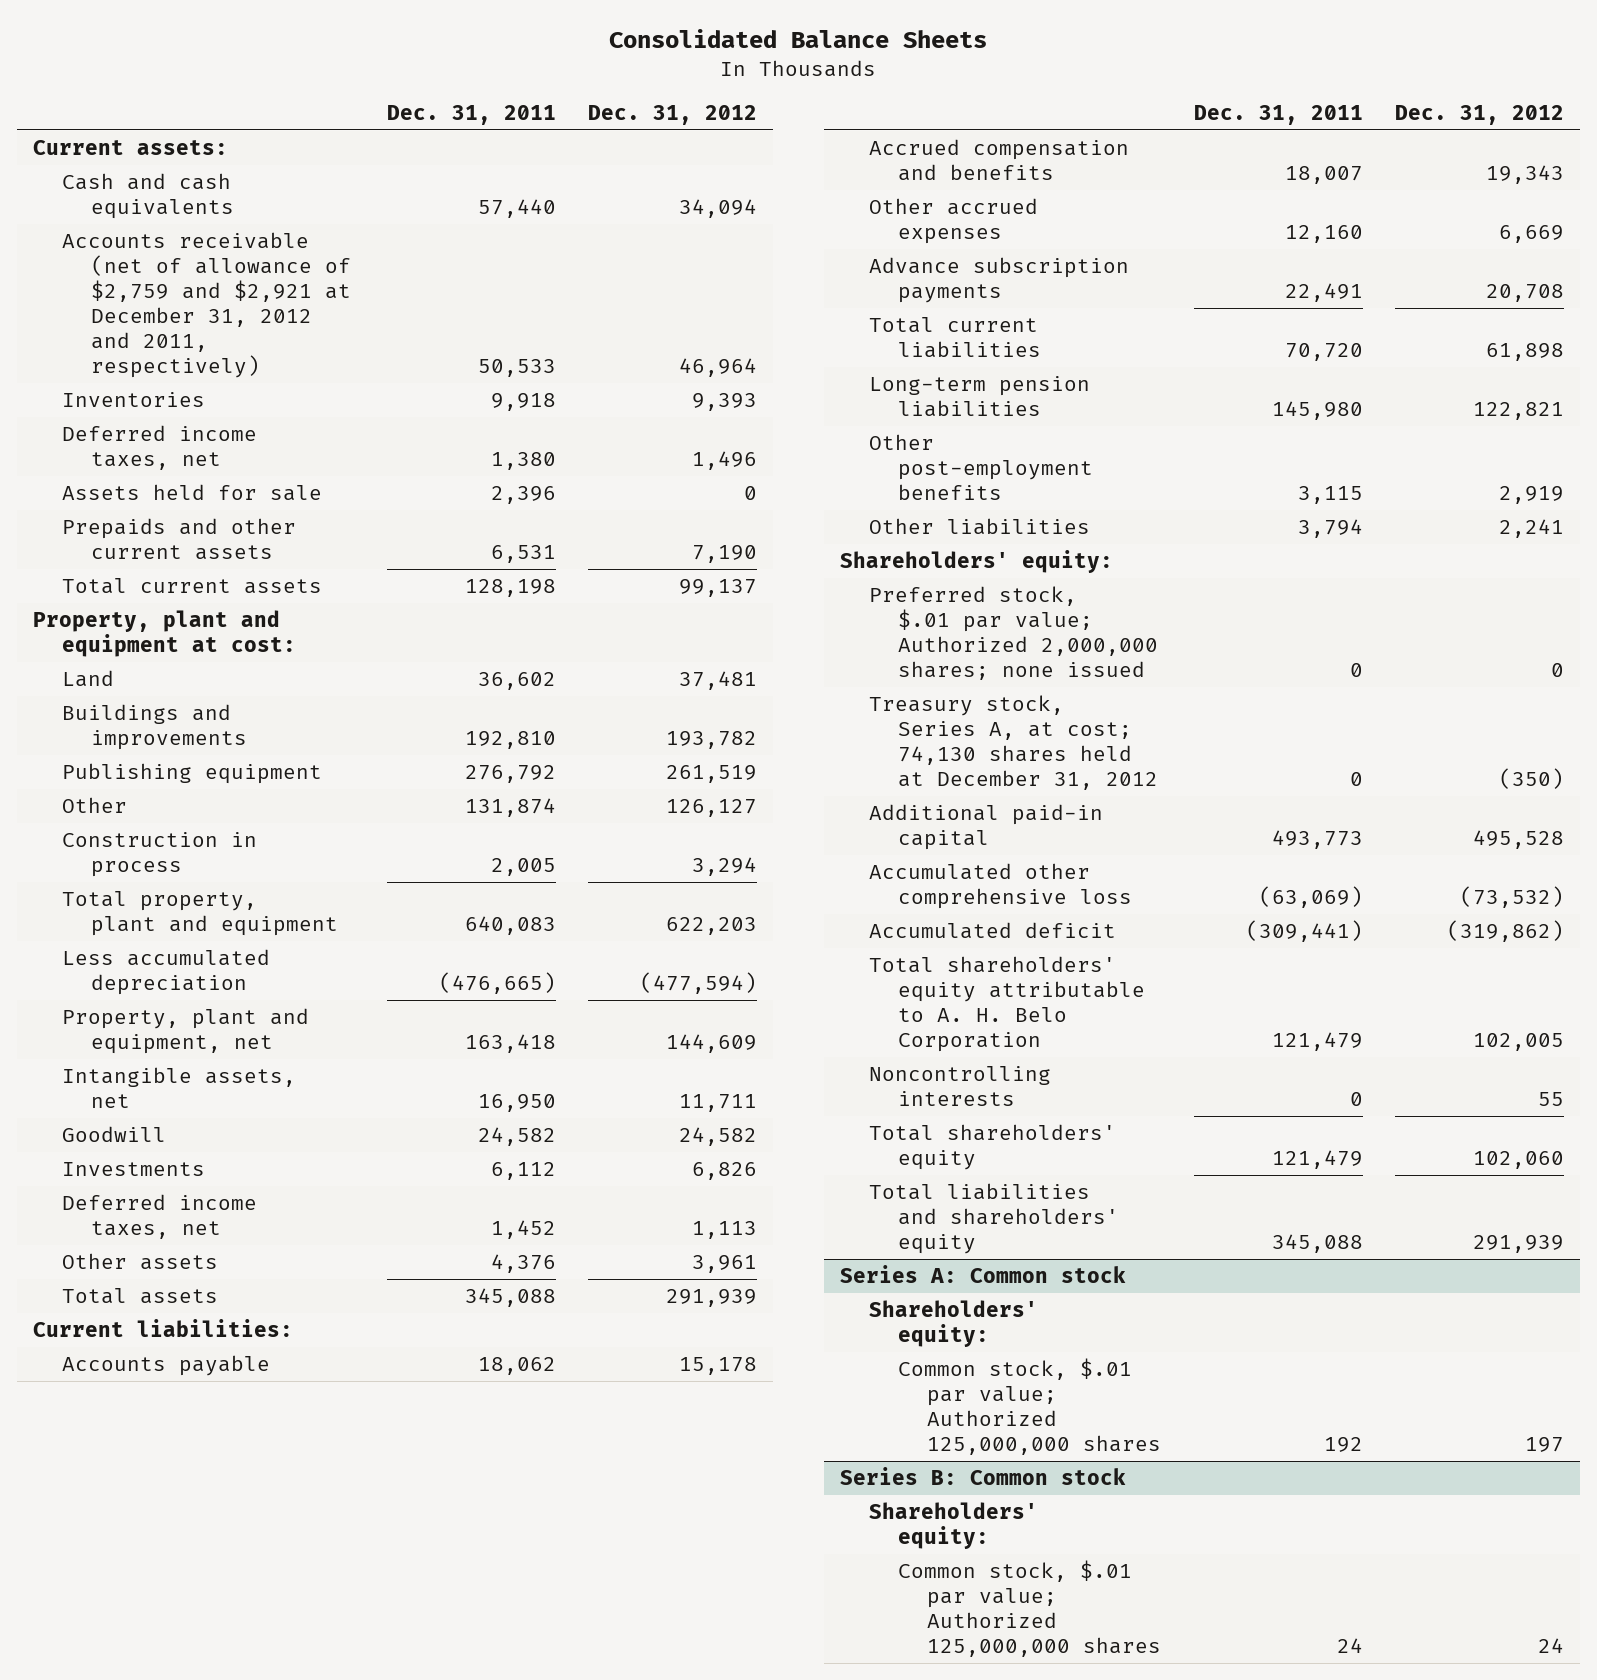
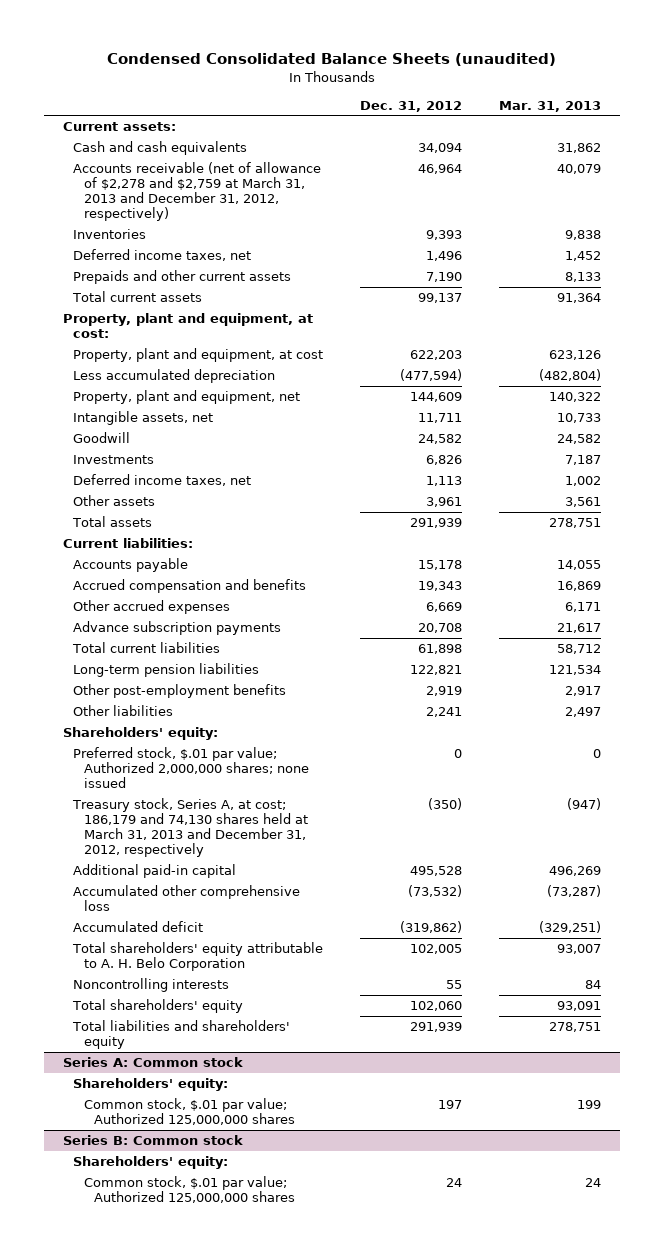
[609,29,988,49] Consolidated Balance Sheets -> [106,53,556,67] Condensed Consolidated Balance Sheets (unaudited)
[386,104,556,125] Dec. 31, 2011 -> none
none -> [499,100,602,112] Mar. 31, 2013
[61,231,352,379] Accounts receivable (net of allowance of $2,759 and $2,921 at December 31, 2012 and 2011, respectively) -> [73,161,322,222] Accounts receivable (net of allowance of $2,278 and $2,759 at March 31, 2013 and December 31, 2012, respectively)
[61,483,322,501] Assets held for sale -> none
[61,669,114,687] Land -> none
[61,703,248,751] Buildings and improvements -> none
[61,762,322,784] Publishing equipment -> none
[61,796,127,813] Other -> none
[61,831,257,878] Construction in process -> none
[32,609,296,658] Property, plant and equipment at cost: -> [62,312,313,339] Property, plant and equipment, at cost:
[61,890,339,937] Total property, plant and equipment -> [73,347,324,362] Property, plant and equipment, at cost
[869,694,1159,791] Treasury stock, Series A, at cost; 74,130 shares held at December 31, 2012 -> [72,797,308,858] Treasury stock, Series A, at cost; 186,179 and 74,130 shares held at March 31, 2013 and December 31, 2012, respectively

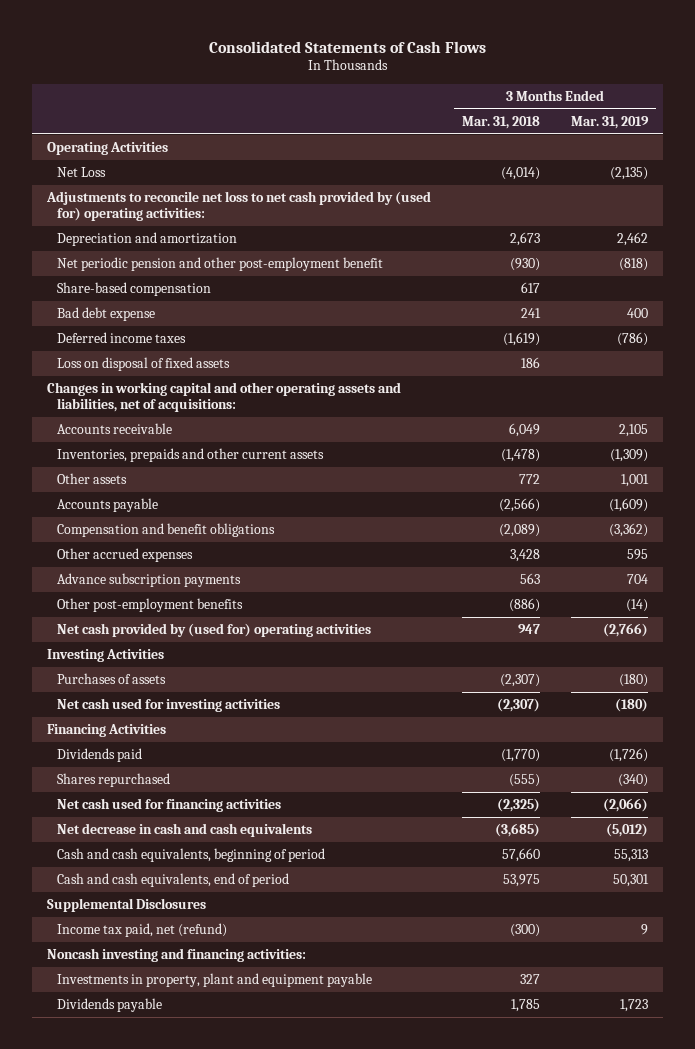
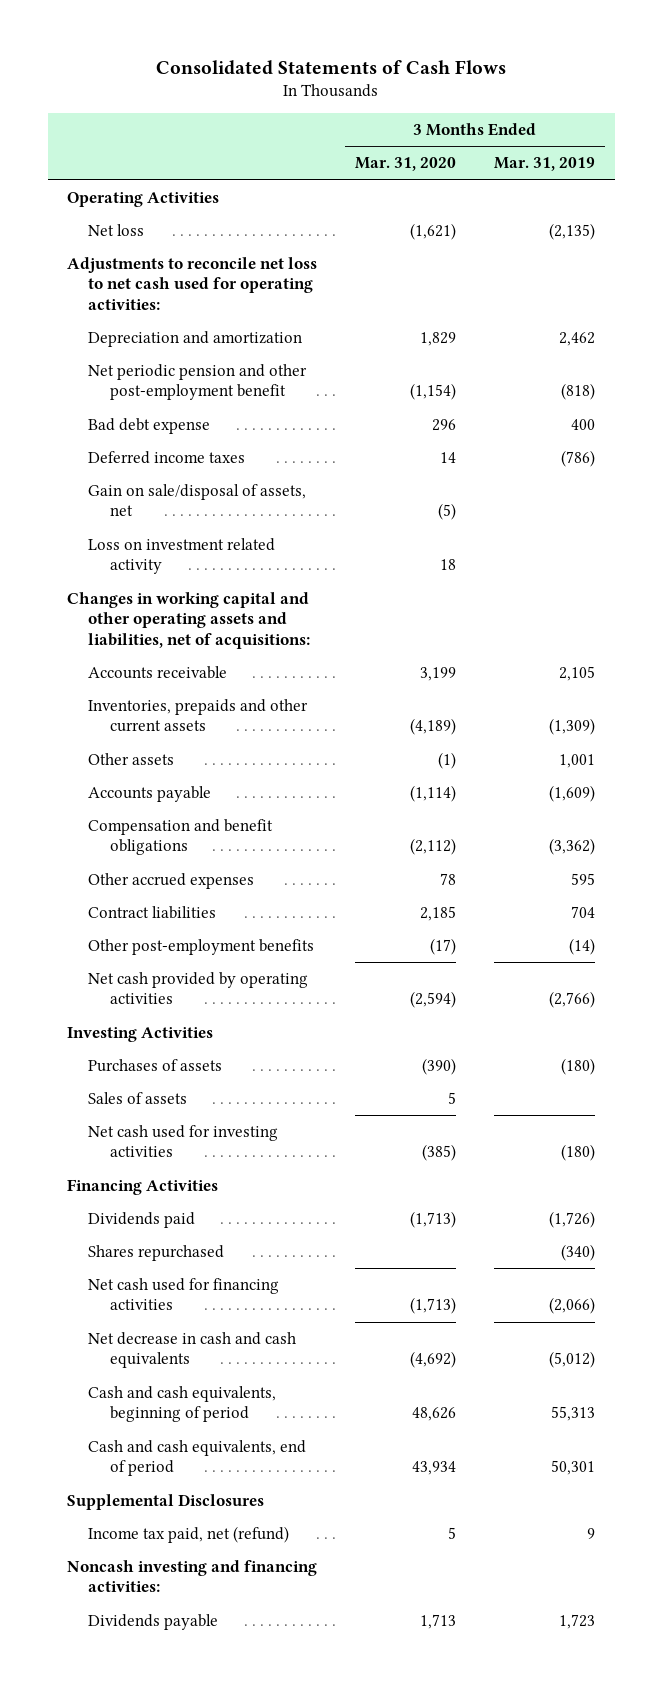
[462,115,541,129] Mar. 31, 2018 -> none
none -> [355,157,457,172] Mar. 31, 2020
[56,167,106,178] Net Loss -> [88,224,145,237] Net loss
[46,191,432,221] Adjustments to reconcile net loss to net cash provided by (used for) operating activities: -> [66,257,317,310] Adjustments to reconcile net loss to net cash used for operating activities:
[56,282,211,297] Share-based compensation -> none
[56,357,230,372] Loss on disposal of fixed assets -> [88,484,307,517] Gain on sale/disposal of assets, net
none -> [88,538,276,575] Loss on investment related activity
[56,573,241,588] Advance subscription payments -> none
none -> [88,906,217,920] Contract liabilities
[56,623,371,638] Net cash provided by (used for) operating activities -> [88,972,309,1005] Net cash provided by operating activities
none -> [88,1092,188,1105] Sales of assets
[56,973,372,988] Investments in property, plant and equipment payable -> none

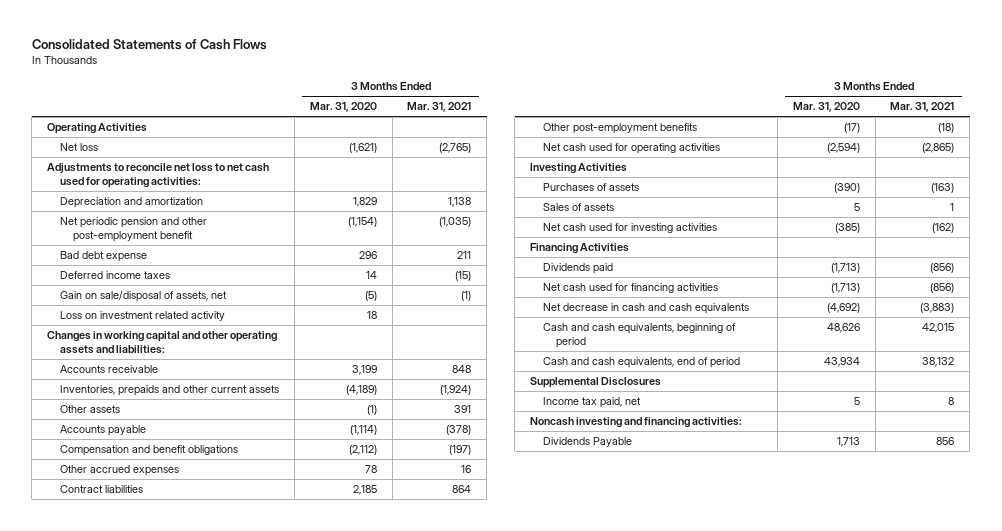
[494,157,596,172] Mar. 31, 2019 -> none
none -> [407,102,472,113] Mar. 31, 2021
[66,592,311,649] Changes in working capital and other operating assets and liabilities, net of acquisitions: -> [47,331,278,355] Changes in working capital and other operating assets and liabilities:
[88,972,309,1005] Net cash provided by operating activities -> [543,143,721,155] Net cash used for operating activities
[88,1245,225,1262] Shares repurchased -> none
[88,1526,290,1544] Income tax paid, net (refund) -> [543,397,642,409] Income tax paid, net
[88,1614,219,1631] Dividends payable -> [543,437,633,448] Dividends Payable

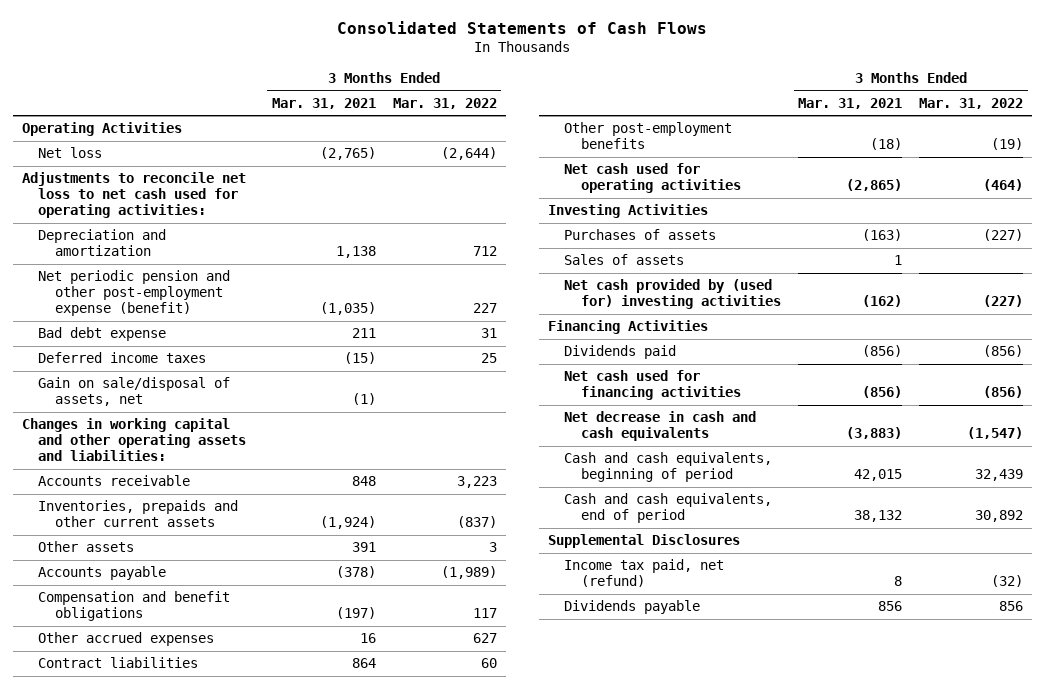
[309,102,377,113] Mar. 31, 2020 -> none
none -> [393,97,498,109] Mar. 31, 2022
[60,217,208,243] Net periodic pension and other post-employment benefit -> [38,270,231,317] Net periodic pension and other post-employment expense (benefit)
[60,311,226,322] Loss on investment related activity -> none
[543,223,718,234] Net cash used for investing activities -> [564,279,781,310] Net cash provided by (used for) investing activities
[530,417,743,429] Noncash investing and financing activities: -> none
[543,397,642,409] Income tax paid, net -> [564,559,725,588] Income tax paid, net (refund)
[543,437,633,448] Dividends Payable -> [564,600,701,615] Dividends payable

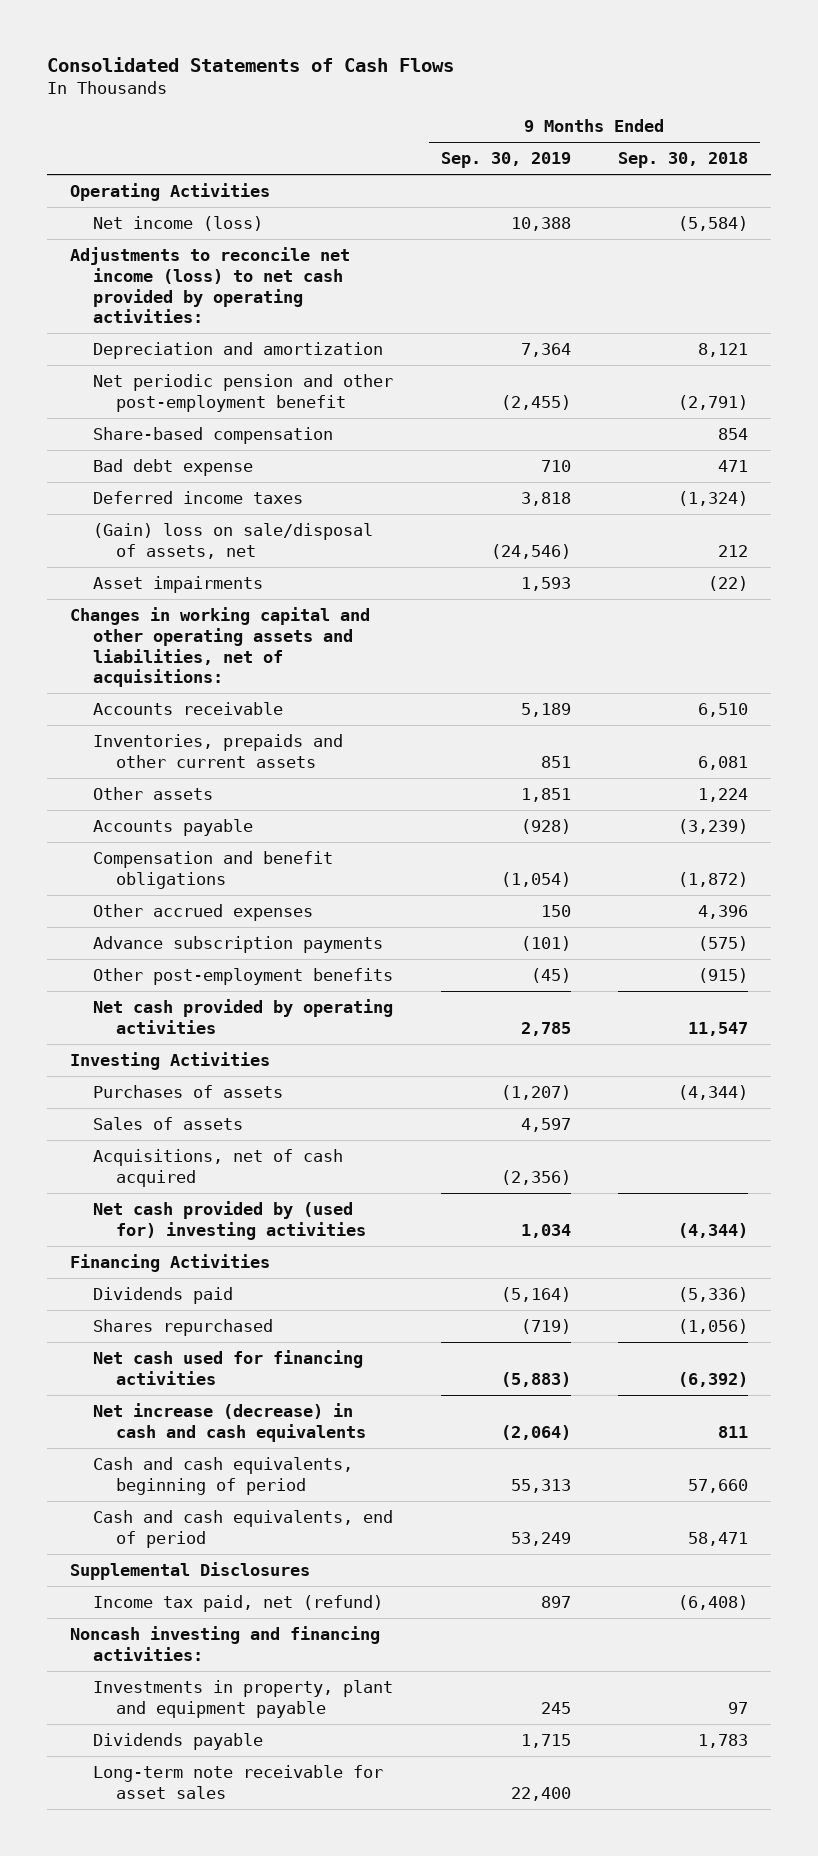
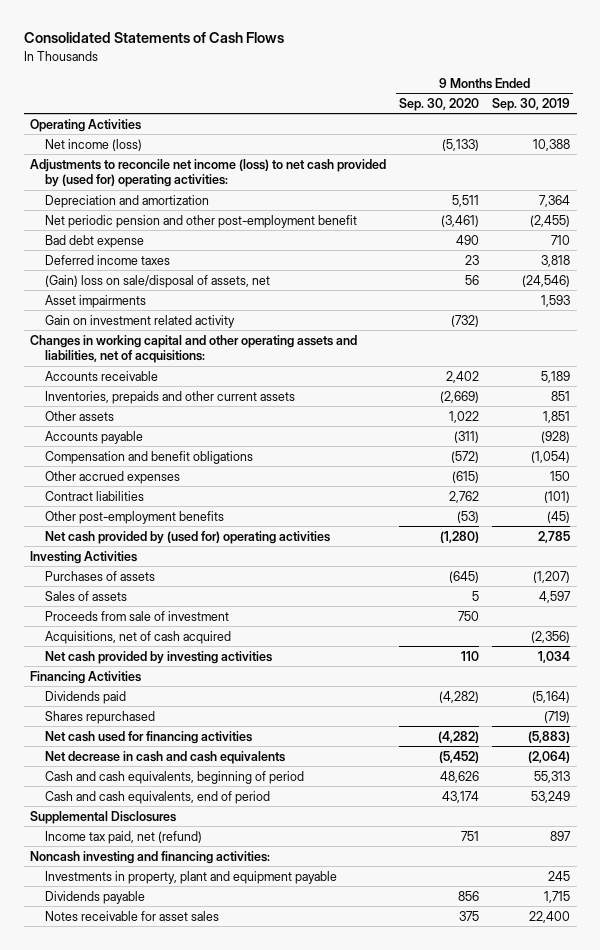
[617,152,748,169] Sep. 30, 2018 -> none
none -> [399,98,480,112] Sep. 30, 2020
[70,246,351,324] Adjustments to reconcile net income (loss) to net cash provided by operating activities: -> [30,158,387,188] Adjustments to reconcile net income (loss) to net cash provided by (used for) operating activities:
[93,426,334,444] Share-based compensation -> none
none -> [45,314,236,328] Gain on investment related activity
[93,935,384,953] Advance subscription payments -> [45,490,145,501] Contract liabilities
[93,998,394,1034] Net cash provided by operating activities -> [45,530,331,544] Net cash provided by (used for) operating activities
none -> [45,610,230,621] Proceeds from sale of investment
[93,1200,367,1240] Net cash provided by (used for) investing activities -> [45,650,273,664] Net cash provided by investing activities
[93,1402,367,1442] Net increase (decrease) in cash and cash equivalents -> [45,750,286,764] Net decrease in cash and cash equivalents
[93,1764,384,1799] Long-term note receivable for asset sales -> [45,910,220,921] Notes receivable for asset sales

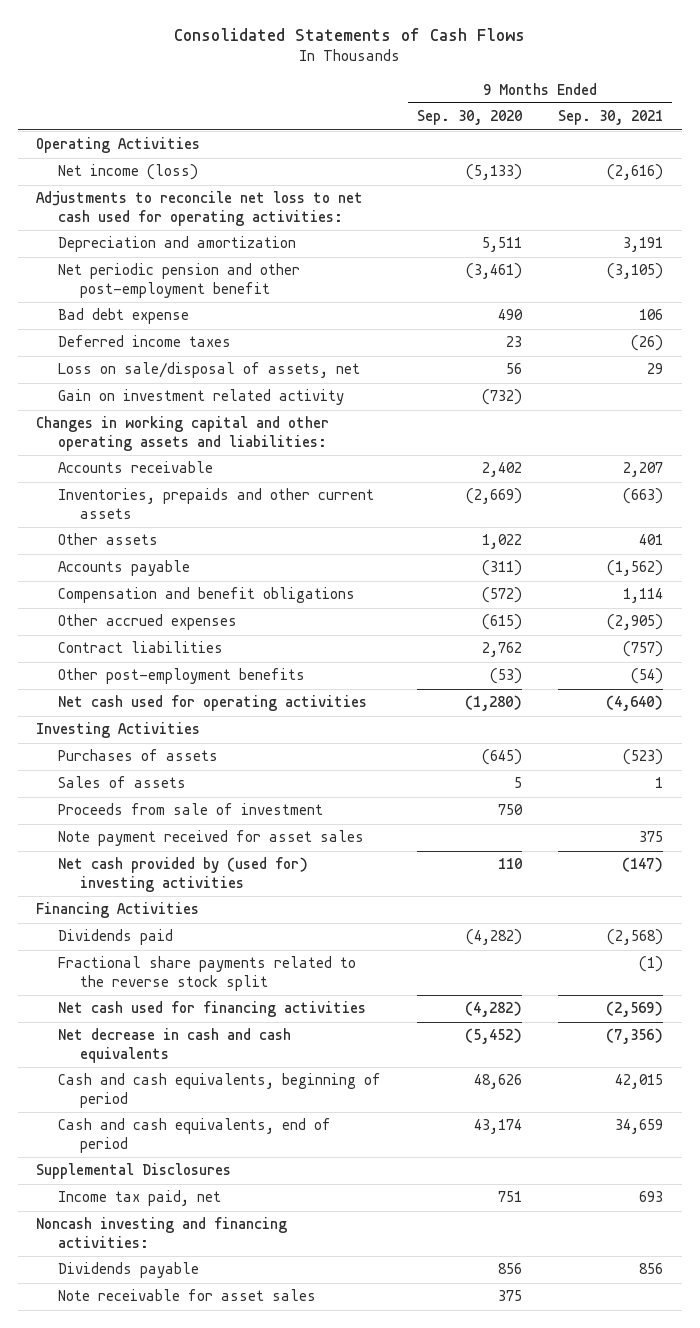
[492,98,571,112] Sep. 30, 2019 -> none
none -> [558,110,664,126] Sep. 30, 2021
[30,158,387,188] Adjustments to reconcile net income (loss) to net cash provided by (used for) operating activities: -> [36,191,364,227] Adjustments to reconcile net loss to net cash used for operating activities:
[45,294,147,308] Asset impairments -> none
[45,274,271,288] (Gain) loss on sale/disposal of assets, net -> [58,362,361,379] Loss on sale/disposal of assets, net
[30,334,358,364] Changes in working capital and other operating assets and liabilities, net of acquisitions: -> [36,416,330,452] Changes in working capital and other operating assets and liabilities:
[45,530,331,544] Net cash provided by (used for) operating activities -> [58,695,368,712] Net cash used for operating activities
[45,630,232,644] Acquisitions, net of cash acquired -> none
none -> [58,830,365,847] Note payment received for asset sales
[45,650,273,664] Net cash provided by investing activities -> [58,857,309,893] Net cash provided by (used for) investing activities
[45,710,156,724] Shares repurchased -> none
none -> [58,956,357,992] Fractional share payments related to the reverse stock split
[45,830,203,844] Income tax paid, net (refund) -> [58,1190,222,1207] Income tax paid, net
[45,870,338,884] Investments in property, plant and equipment payable -> none
[45,910,220,921] Notes receivable for asset sales -> [58,1289,317,1302] Note receivable for asset sales

